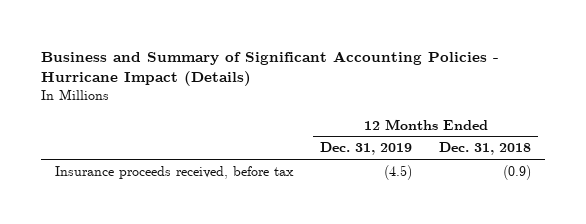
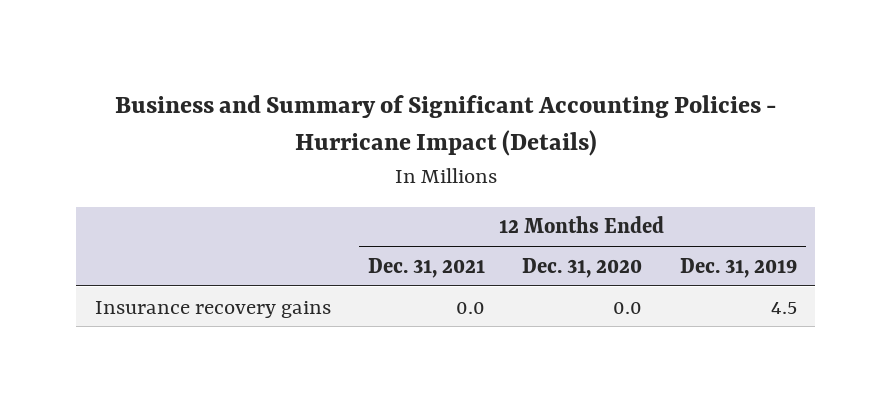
[439,142,532,156] Dec. 31, 2018 -> none
none -> [368,257,486,278] 12 Months Ended Dec. 31, 2021
none -> [522,257,643,278] 12 Months Ended Dec. 31, 2020
[54,165,294,179] Insurance proceeds received, before tax -> none
none -> [94,300,331,318] Insurance recovery gains

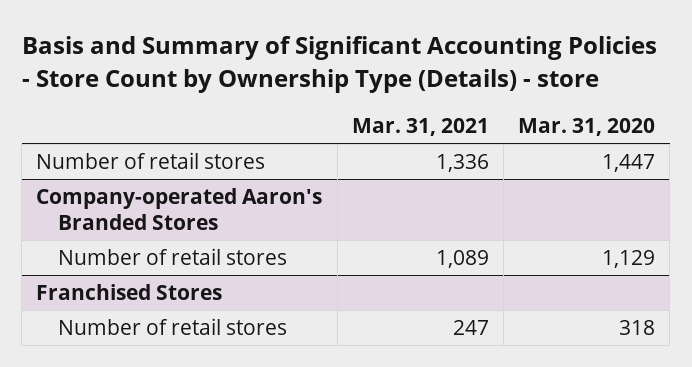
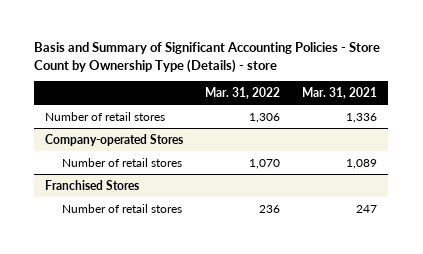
[518,117,656,136] Mar. 31, 2020 -> none
none -> [205,86,281,99] Mar. 31, 2022
[36,188,323,230] Company-operated Aaron's Branded Stores -> [45,133,184,146] Company-operated Stores

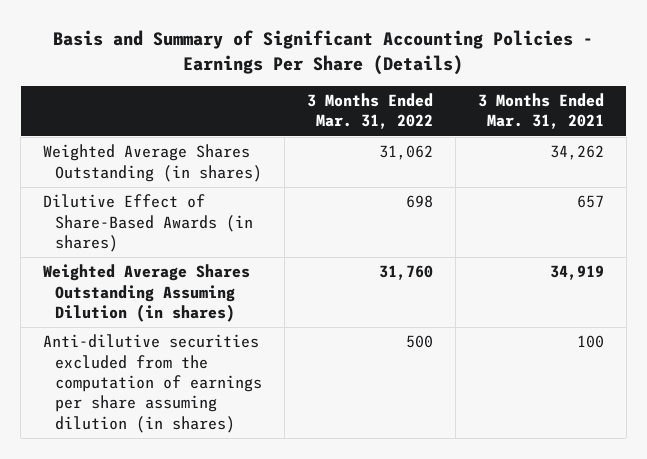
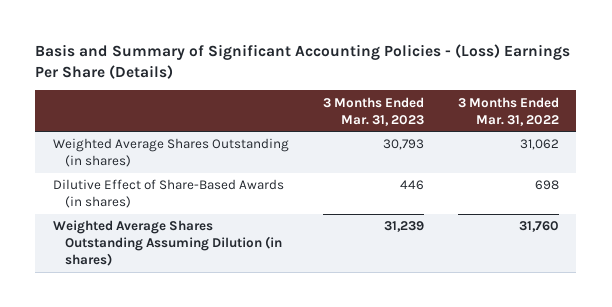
[53,30,594,75] Basis and Summary of Significant Accounting Policies - Earnings Per Share (Details) -> [35,44,571,80] Basis and Summary of Significant Accounting Policies - (Loss) Earnings Per Share (Details)
[477,93,604,130] 3 Months Ended Mar. 31, 2021 -> none
none -> [322,96,424,126] 3 Months Ended Mar. 31, 2023
[43,334,262,433] Anti-dilutive securities excluded from the computation of earnings per share assuming dilution (in shares) -> none

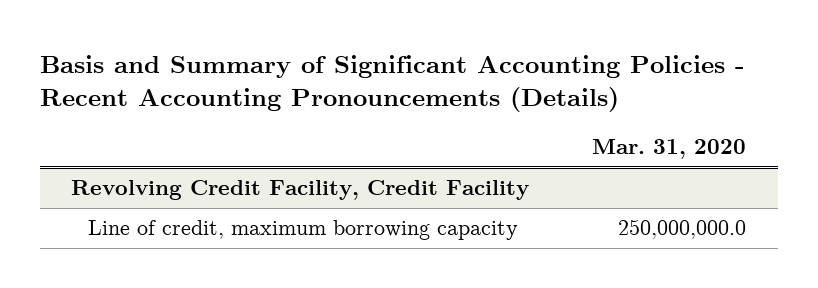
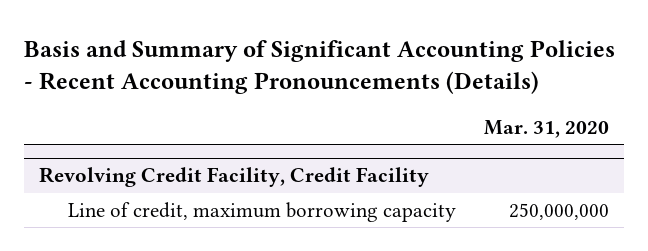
[618,219,747,240] 250,000,000.0 -> [509,202,610,220] 250,000,000

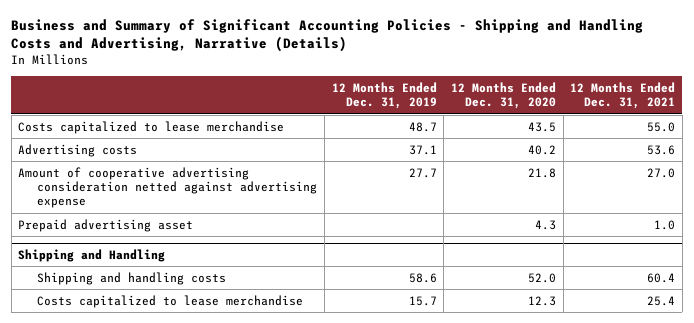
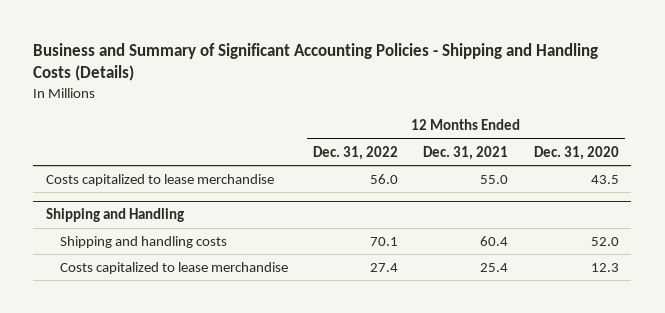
[11,18,644,53] Business and Summary of Significant Accounting Policies - Shipping and Handling Costs and Advertising, Narrative (Details) -> [33,42,599,82] Business and Summary of Significant Accounting Policies - Shipping and Handling Costs (Details)
[331,82,437,110] 12 Months Ended Dec. 31, 2019 -> none
none -> [313,145,399,160] Dec. 31, 2022
[18,143,138,157] Advertising costs -> none
[18,166,318,208] Amount of cooperative advertising consideration netted against advertising expense -> none
[18,218,194,232] Prepaid advertising asset -> none

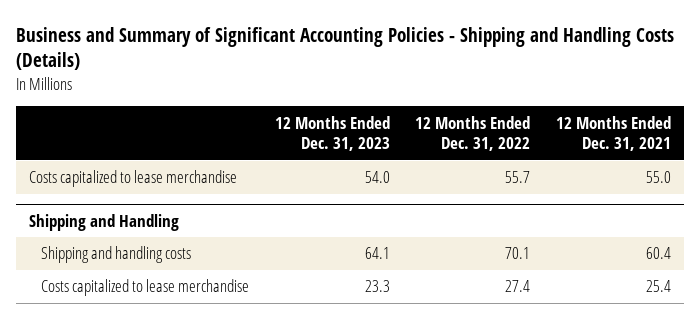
[533,145,619,160] Dec. 31, 2020 -> none
none -> [274,115,390,151] 12 Months Ended Dec. 31, 2023
[370,173,399,184] 56.0 -> [505,171,531,184] 55.7

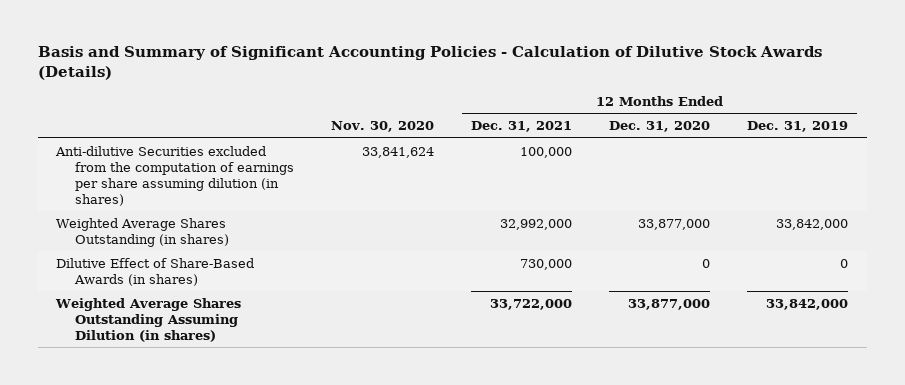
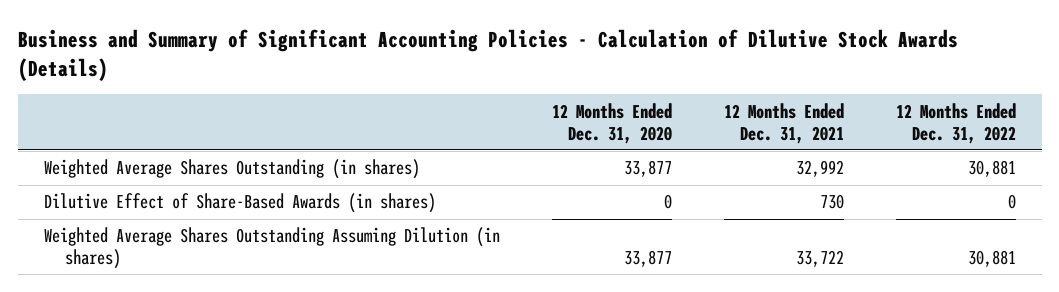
[37,46,822,80] Basis and Summary of Significant Accounting Policies - Calculation of Dilutive Stock Awards (Details) -> [17,28,958,81] Business and Summary of Significant Accounting Policies - Calculation of Dilutive Stock Awards (Details)
[331,121,435,133] Nov. 30, 2020 -> none
[747,121,849,133] Dec. 31, 2019 -> none
none -> [895,102,1016,144] 12 Months Ended Dec. 31, 2022
[55,145,295,206] Anti-dilutive Securities excluded from the computation of earnings per share assuming dilution (in shares) -> none
[500,218,573,230] 32,992,000 -> [795,160,844,178] 32,992
[638,218,711,230] 33,877,000 -> [623,160,672,178] 33,877
[520,258,573,270] 730,000 -> [819,194,844,210] 730
[490,298,573,310] 33,722,000 -> [795,250,844,268] 33,722
[628,298,711,310] 33,877,000 -> [623,250,672,268] 33,877

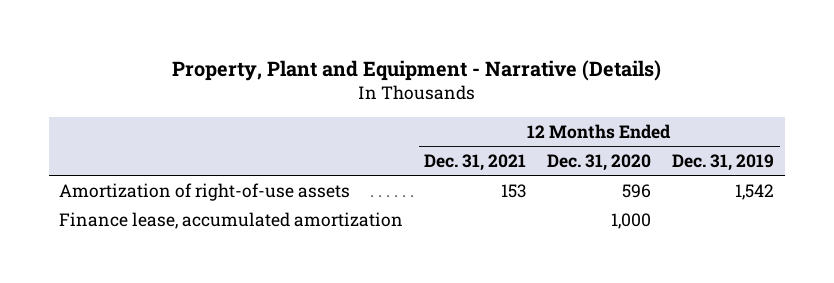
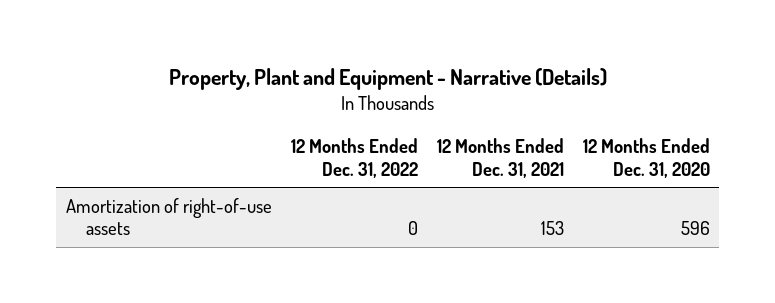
[672,153,775,171] Dec. 31, 2019 -> none
none -> [290,138,418,178] 12 Months Ended Dec. 31, 2022
[59,211,404,229] Finance lease, accumulated amortization -> none

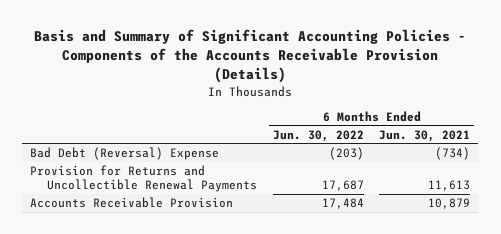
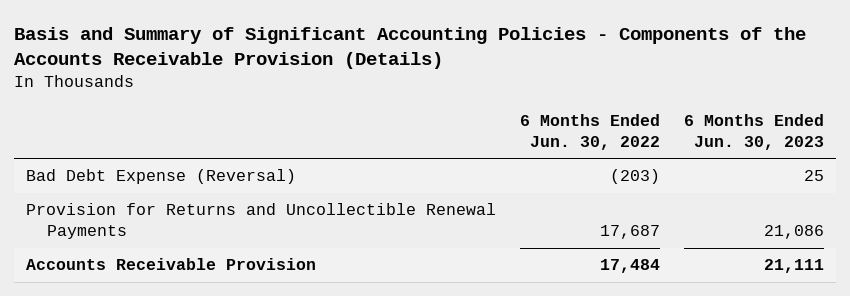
[379,129,471,142] Jun. 30, 2021 -> none
none -> [684,113,825,150] 6 Months Ended Jun. 30, 2023
[30,147,220,161] Bad Debt (Reversal) Expense -> [26,169,297,185] Bad Debt Expense (Reversal)

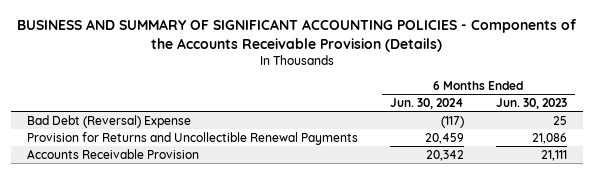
[14,26,807,70] Basis and Summary of Significant Accounting Policies - Components of the Accounts Receivable Provision (Details) -> [16,18,577,52] BUSINESS AND SUMMARY OF SIGNIFICANT ACCOUNTING POLICIES - Components of the Accounts Receivable Provision (Details)
[520,113,661,150] 6 Months Ended Jun. 30, 2022 -> none
none -> [389,98,464,110] Jun. 30, 2024
[26,169,297,185] Bad Debt Expense (Reversal) -> [27,114,192,128] Bad Debt (Reversal) Expense

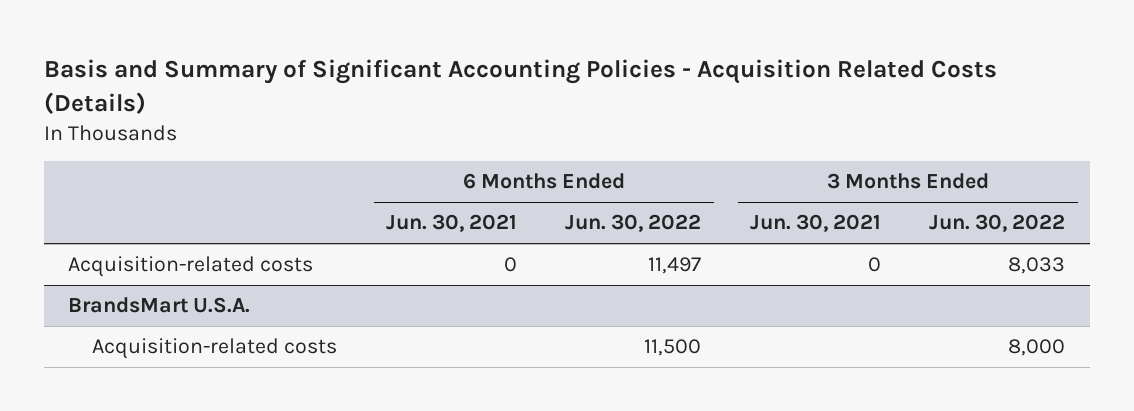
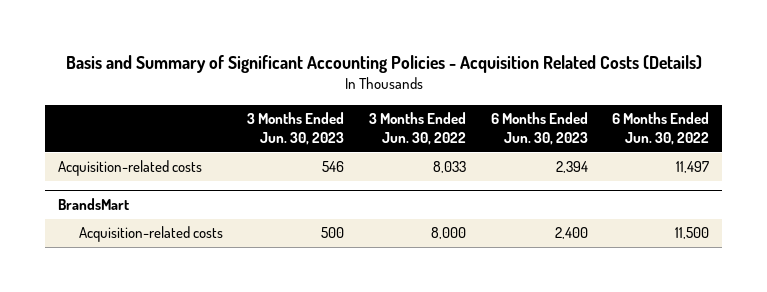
[385,214,517,233] Jun. 30, 2021 -> none
[749,214,881,233] Jun. 30, 2021 -> none
none -> [247,112,345,146] 3 Months Ended Jun. 30, 2023
none -> [490,112,588,146] 6 Months Ended Jun. 30, 2023
[68,297,251,314] BrandsMart U.S.A. -> [57,198,129,211] BrandsMart

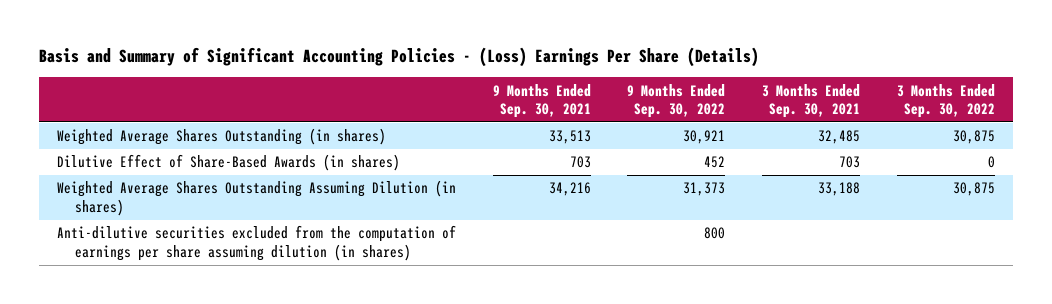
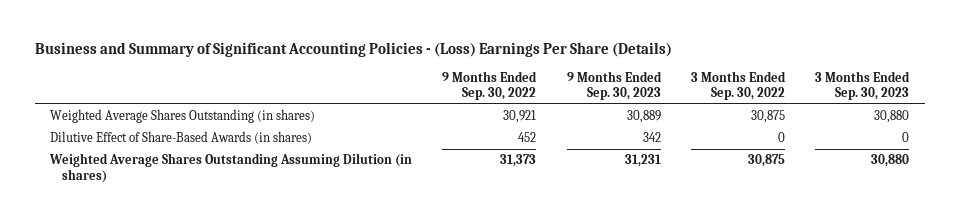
[38,47,759,68] Basis and Summary of Significant Accounting Policies - (Loss) Earnings Per Share (Details) -> [34,41,672,57] Business and Summary of Significant Accounting Policies - (Loss) Earnings Per Share (Details)
[492,83,591,118] 9 Months Ended Sep. 30, 2021 -> none
[762,83,861,118] 3 Months Ended Sep. 30, 2021 -> none
none -> [566,70,662,101] 9 Months Ended Sep. 30, 2023
none -> [815,70,911,101] 3 Months Ended Sep. 30, 2023
[56,225,456,261] Anti-dilutive securities excluded from the computation of earnings per share assuming dilution (in shares) -> none

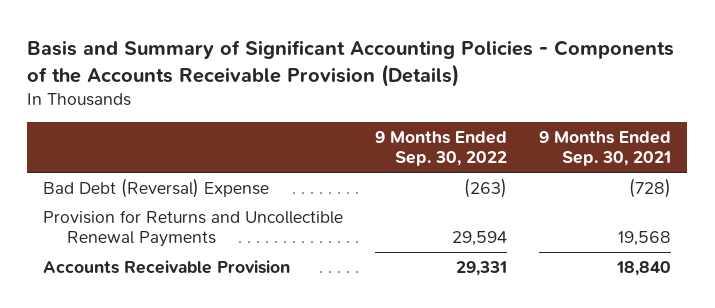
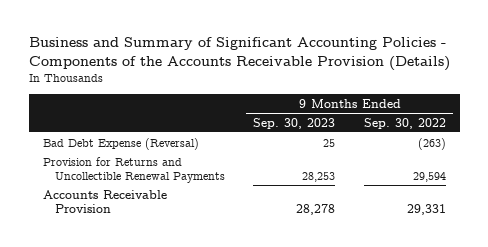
[27,39,675,87] Basis and Summary of Significant Accounting Policies - Components of the Accounts Receivable Provision (Details) -> [28,37,450,72] Business and Summary of Significant Accounting Policies - Components of the Accounts Receivable Provision (Details)
[539,131,672,167] 9 Months Ended Sep. 30, 2021 -> none
none -> [253,117,336,129] Sep. 30, 2023
[43,177,270,198] Bad Debt (Reversal) Expense -> [42,137,199,150] Bad Debt Expense (Reversal)

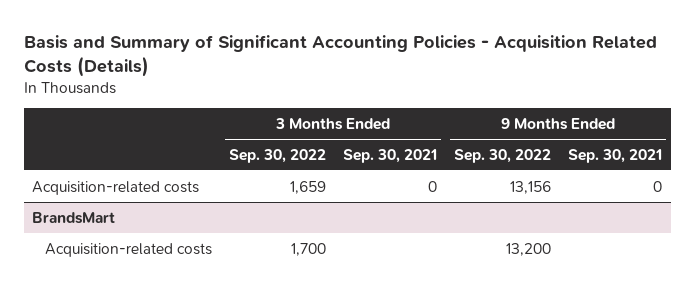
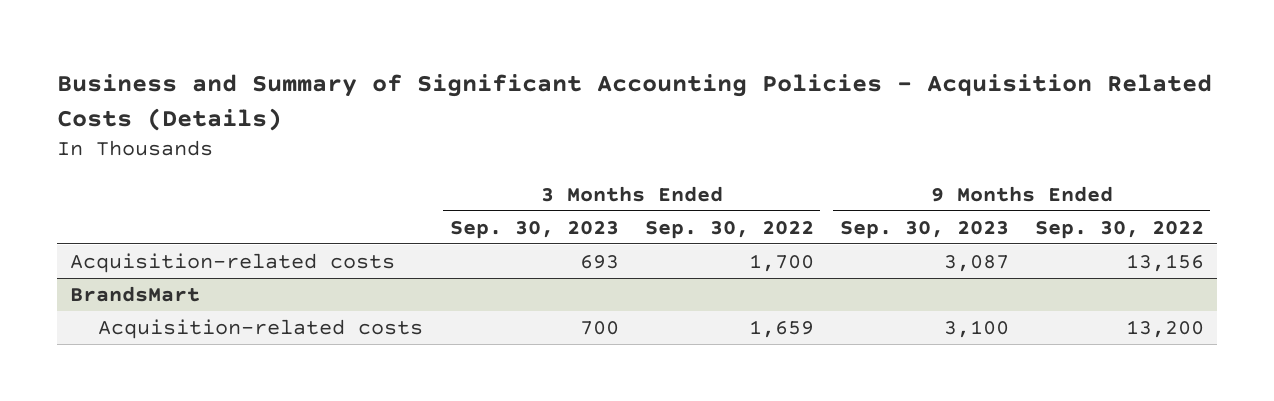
[23,34,657,78] Basis and Summary of Significant Accounting Policies - Acquisition Related Costs (Details) -> [56,74,1212,131] Business and Summary of Significant Accounting Policies - Acquisition Related Costs (Details)
[343,148,438,163] Sep. 30, 2021 -> none
[568,148,663,163] Sep. 30, 2021 -> none
none -> [449,220,619,239] Sep. 30, 2023
none -> [839,220,1009,239] Sep. 30, 2023
[290,180,327,194] 1,659 -> [748,254,814,273] 1,700
[291,242,327,256] 1,700 -> [748,320,814,339] 1,659

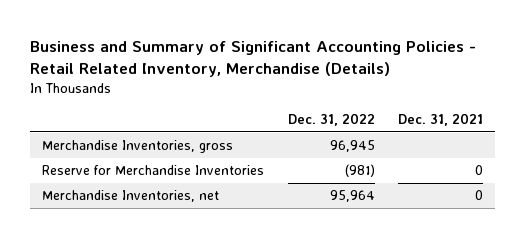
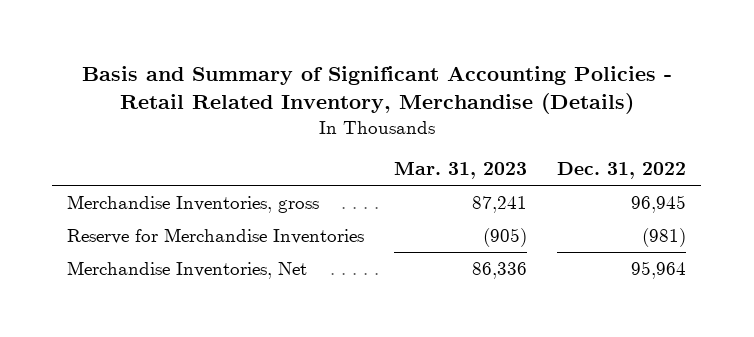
[29,40,476,77] Business and Summary of Significant Accounting Policies - Retail Related Inventory, Merchandise (Details) -> [81,65,672,115] Basis and Summary of Significant Accounting Policies - Retail Related Inventory, Merchandise (Details)
[398,113,484,127] Dec. 31, 2021 -> none
none -> [394,161,528,180] Mar. 31, 2023
[41,190,219,203] Merchandise Inventories, net -> [67,260,308,279] Merchandise Inventories, Net

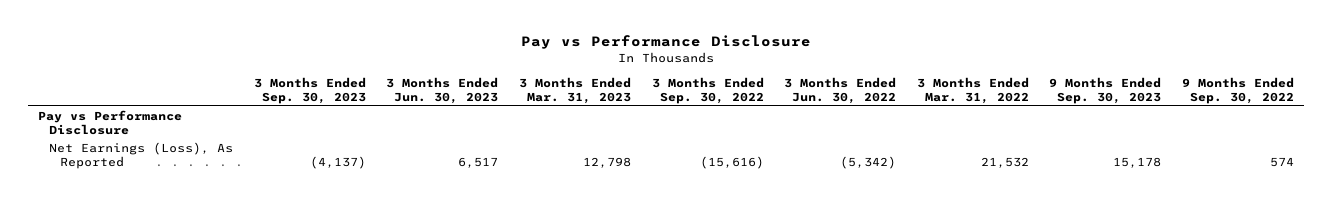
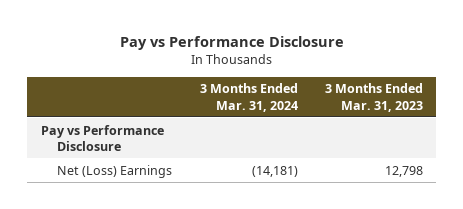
[253,76,366,104] 3 Months Ended Sep. 30, 2023 -> none
[386,76,499,104] 3 Months Ended Jun. 30, 2023 -> none
[651,76,764,104] 3 Months Ended Sep. 30, 2022 -> none
[784,76,897,104] 3 Months Ended Jun. 30, 2022 -> none
[916,76,1029,104] 3 Months Ended Mar. 31, 2022 -> none
[1049,76,1162,104] 9 Months Ended Sep. 30, 2023 -> none
[1182,76,1295,104] 9 Months Ended Sep. 30, 2022 -> none
none -> [199,83,298,112] 3 Months Ended Mar. 31, 2024
[49,142,234,169] Net Earnings (Loss), As Reported -> [57,164,173,178] Net (Loss) Earnings

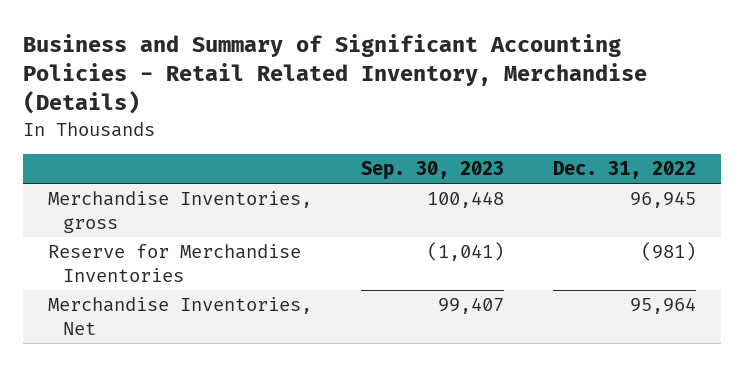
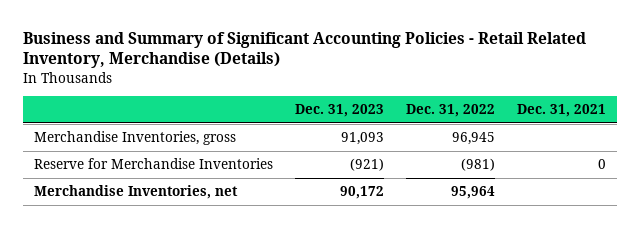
[361,161,505,181] Sep. 30, 2023 -> none
none -> [294,104,384,118] Dec. 31, 2023
none -> [517,104,607,118] Dec. 31, 2021
[47,296,312,336] Merchandise Inventories, Net -> [33,185,238,200] Merchandise Inventories, net

